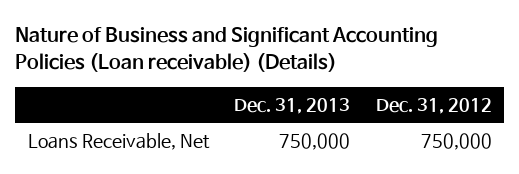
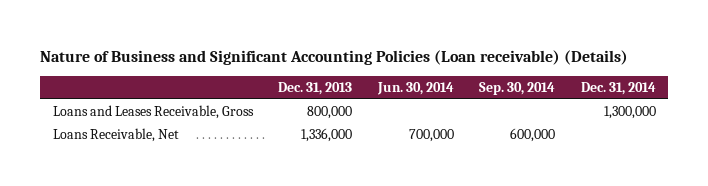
[375,97,492,114] Dec. 31, 2012 -> none
none -> [376,81,454,95] Jun. 30, 2014
none -> [479,81,556,95] Sep. 30, 2014
none -> [580,81,656,95] Dec. 31, 2014
none -> [52,105,254,120] Loans and Leases Receivable, Gross
[279,133,351,151] 750,000 -> [301,128,353,143] 1,336,000

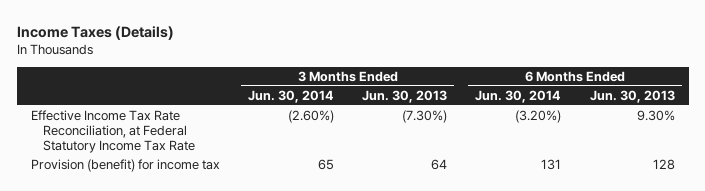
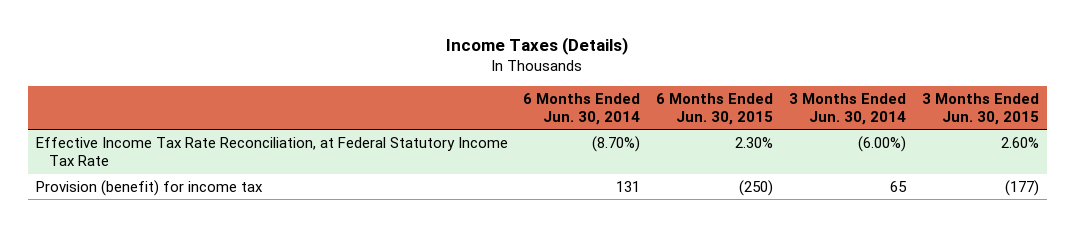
[362,89,448,103] Jun. 30, 2013 -> none
[589,89,675,103] Jun. 30, 2013 -> none
none -> [656,92,774,125] 6 Months Ended Jun. 30, 2015
none -> [921,92,1039,125] 3 Months Ended Jun. 30, 2015
[287,110,334,124] (2.60%) -> [857,135,906,152] (6.00%)
[515,110,562,124] (3.20%) -> [592,135,641,152] (8.70%)

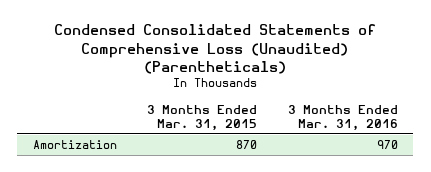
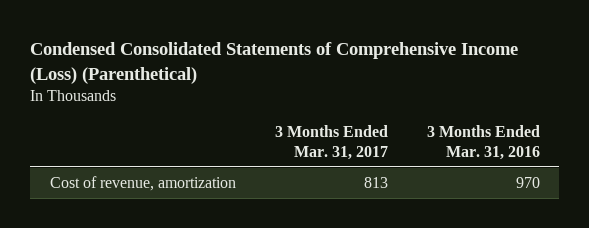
[54,24,377,74] Condensed Consolidated Statements of Comprehensive Loss (Unaudited) (Parentheticals) -> [30,42,519,84] Condensed Consolidated Statements of Comprehensive Income (Loss) (Parenthetical)
[147,104,258,132] 3 Months Ended Mar. 31, 2015 -> none
none -> [274,125,388,160] 3 Months Ended Mar. 31, 2017
[32,140,117,150] Amortization -> [49,176,236,192] Cost of revenue, amortization

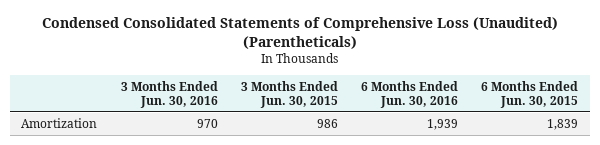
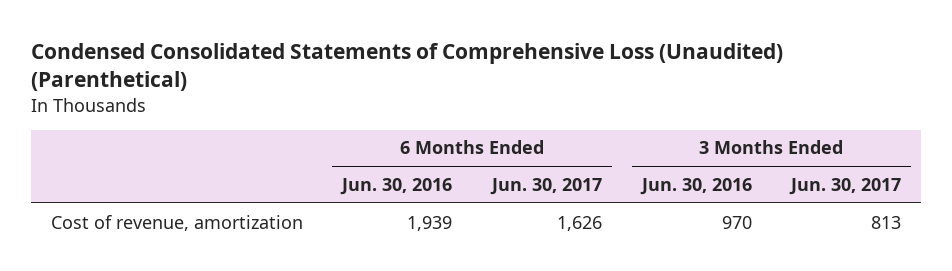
[41,17,558,50] Condensed Consolidated Statements of Comprehensive Loss (Unaudited) (Parentheticals) -> [30,42,783,92] Condensed Consolidated Statements of Comprehensive Loss (Unaudited) (Parenthetical)
[240,80,338,108] 3 Months Ended Jun. 30, 2015 -> none
[481,80,579,108] 6 Months Ended Jun. 30, 2015 -> none
none -> [489,177,602,195] Jun. 30, 2017
none -> [789,177,902,195] Jun. 30, 2017
[21,118,98,129] Amortization -> [50,214,303,231] Cost of revenue, amortization

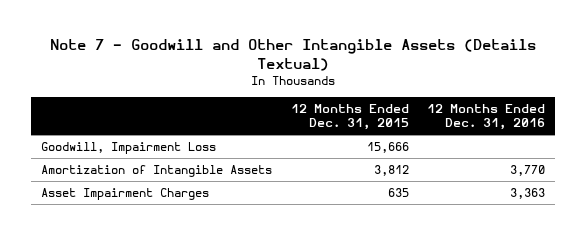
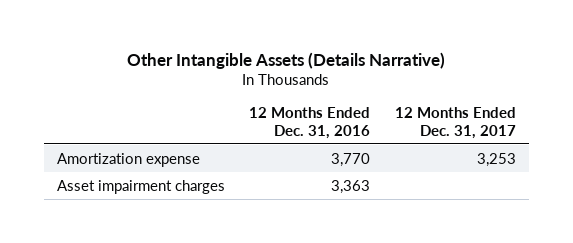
[50,39,537,71] Note 7 - Goodwill and Other Intangible Assets (Details Textual) -> [127,52,446,70] Other Intangible Assets (Details Narrative)
[290,104,409,131] 12 Months Ended Dec. 31, 2015 -> none
none -> [395,107,517,139] 12 Months Ended Dec. 31, 2017
[40,141,216,154] Goodwill, Impairment Loss -> none
[40,164,272,177] Amortization of Intangible Assets -> [56,152,200,167] Amortization expense
[40,187,209,200] Asset Impairment Charges -> [56,179,225,194] Asset impairment charges

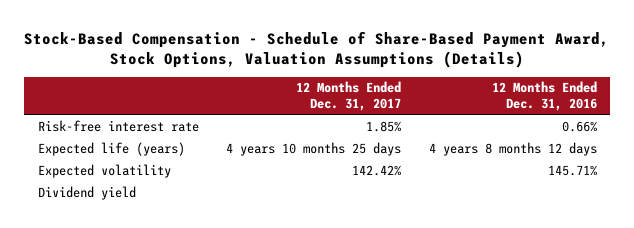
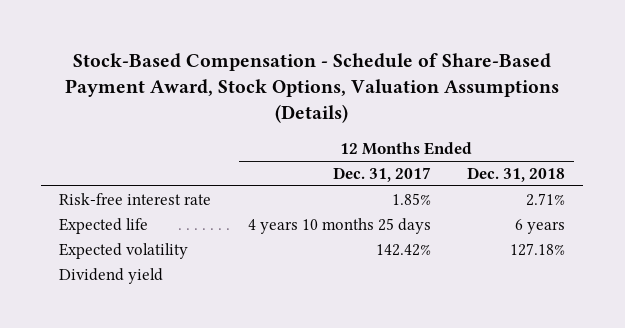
[491,81,597,112] 12 Months Ended Dec. 31, 2016 -> none
none -> [467,166,566,182] Dec. 31, 2018
[37,142,185,157] Expected life (years) -> [59,217,149,234] Expected life

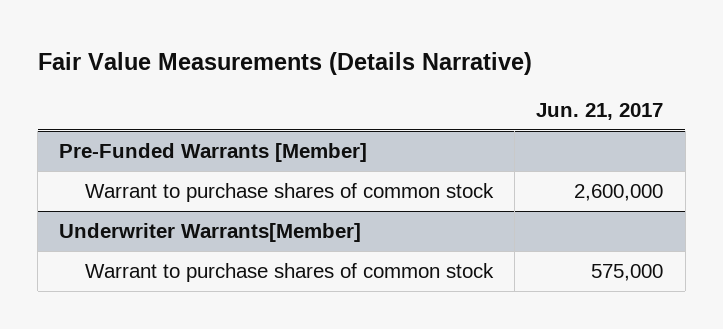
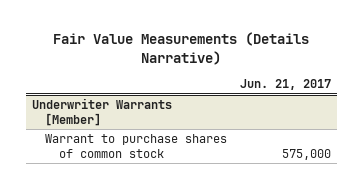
[59,142,368,162] Pre-Funded Warrants [Member] -> none
[85,182,495,202] Warrant to purchase shares of common stock -> none
[59,222,362,242] Underwriter Warrants[Member] -> [32,97,173,126] Underwriter Warrants [Member]

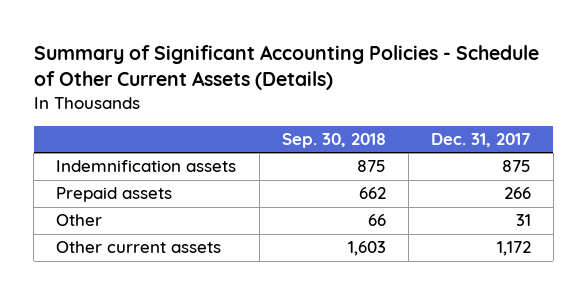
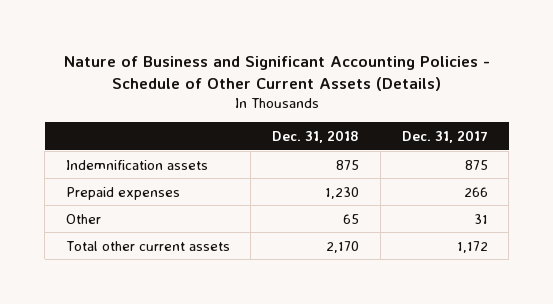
[33,45,539,91] Summary of Significant Accounting Policies - Schedule of Other Current Assets (Details) -> [63,55,490,91] Nature of Business and Significant Accounting Policies - Schedule of Other Current Assets (Details)
[281,133,386,149] Sep. 30, 2018 -> none
none -> [272,129,360,143] Dec. 31, 2018
[56,187,173,203] Prepaid assets -> [65,186,180,200] Prepaid expenses
[56,241,222,254] Other current assets -> [65,240,230,251] Total other current assets

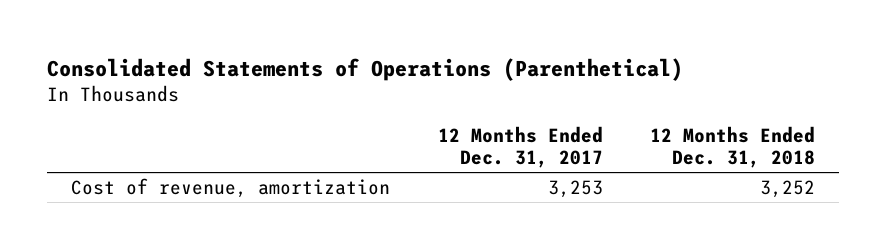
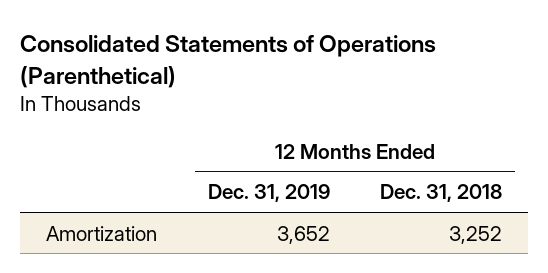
[437,125,603,169] 12 Months Ended Dec. 31, 2017 -> none
none -> [207,184,330,203] Dec. 31, 2019
[70,178,390,199] Cost of revenue, amortization -> [45,225,157,241] Amortization

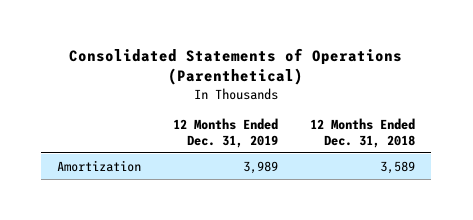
[276,225,330,244] 3,652 -> [243,160,279,174] 3,989
[449,225,503,244] 3,252 -> [380,160,416,174] 3,589

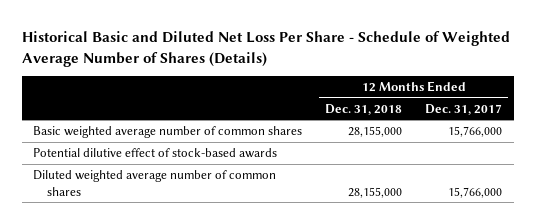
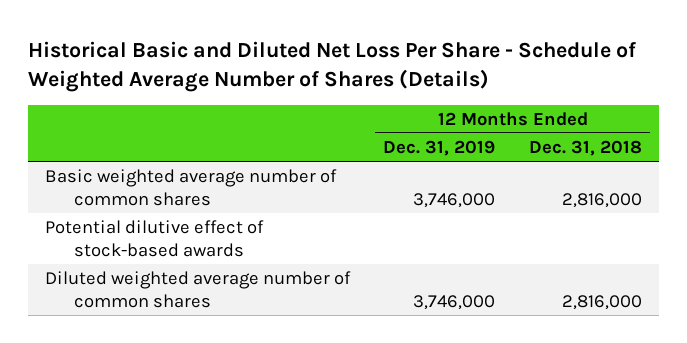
[425,103,503,115] Dec. 31, 2017 -> none
none -> [383,139,496,156] Dec. 31, 2019
[348,126,403,138] 28,155,000 -> [561,192,642,208] 2,816,000
[348,186,403,198] 28,155,000 -> [561,294,642,310] 2,816,000

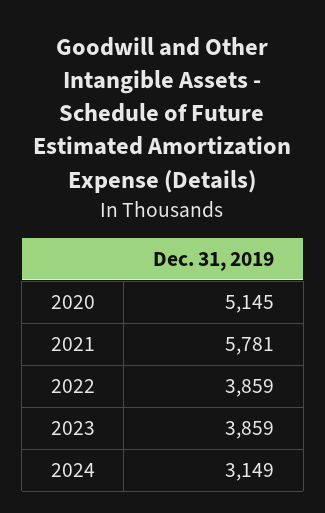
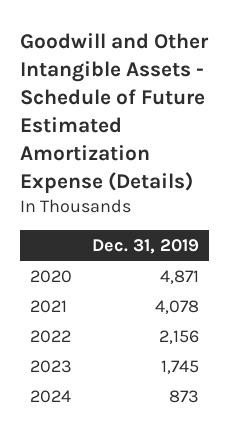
[225,294,275,313] 5,145 -> [159,269,199,284] 4,871
[225,336,275,355] 5,781 -> [154,299,199,314] 4,078
[225,378,275,397] 3,859 -> [158,329,199,344] 2,156
[225,420,275,439] 3,859 -> [160,359,199,374] 1,745
[225,462,275,481] 3,149 -> [168,389,199,403] 873

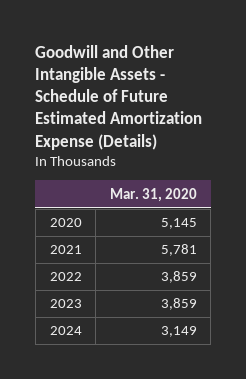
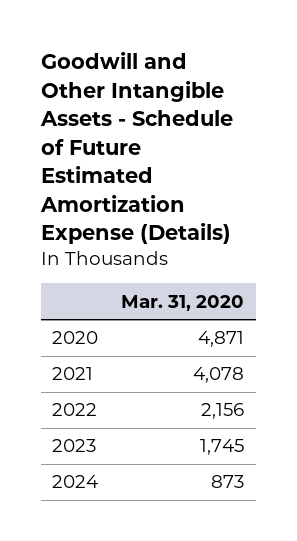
[160,218,197,230] 5,145 -> [198,331,245,348] 4,871
[160,244,197,257] 5,781 -> [193,367,245,384] 4,078
[160,271,197,284] 3,859 -> [201,403,245,420] 2,156
[160,298,197,311] 3,859 -> [200,439,245,456] 1,745
[160,326,197,338] 3,149 -> [211,475,245,489] 873

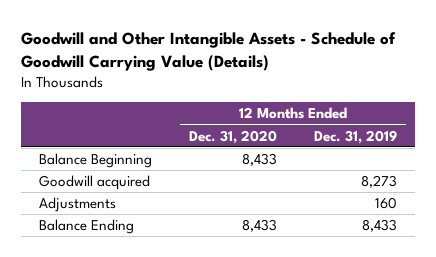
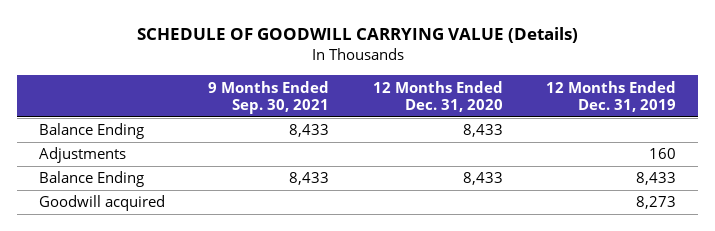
[20,32,396,72] Goodwill and Other Intangible Assets - Schedule of Goodwill Carrying Value (Details) -> [136,27,578,44] SCHEDULE OF GOODWILL CARRYING VALUE (Details)
none -> [208,80,330,114] 9 Months Ended Sep. 30, 2021
[39,153,153,169] Balance Beginning -> [39,123,145,140] Balance Ending
[39,175,151,191] Goodwill acquired -> [39,195,166,212] Goodwill acquired

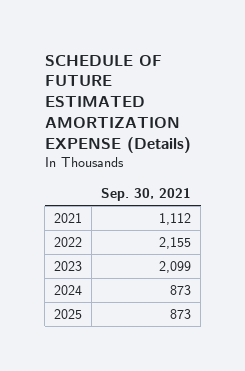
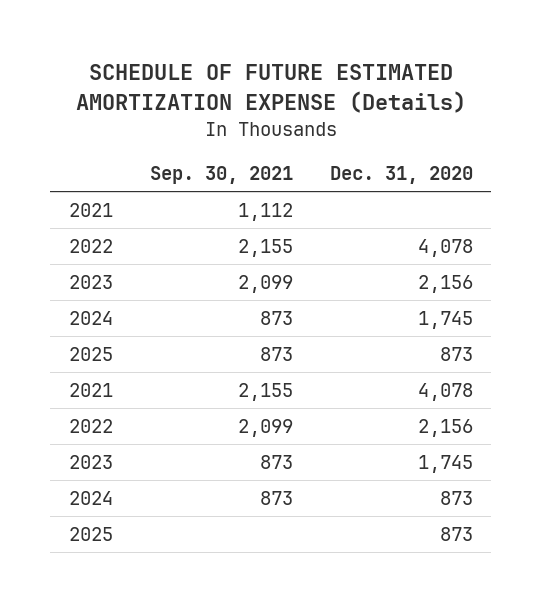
none -> [329,166,473,185] Dec. 31, 2020
none -> [68,383,113,398] 2021
none -> [68,419,113,434] 2022
none -> [68,455,113,470] 2023
none -> [68,491,113,506] 2024
none -> [68,527,113,542] 2025

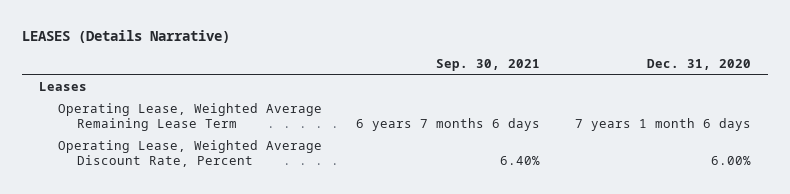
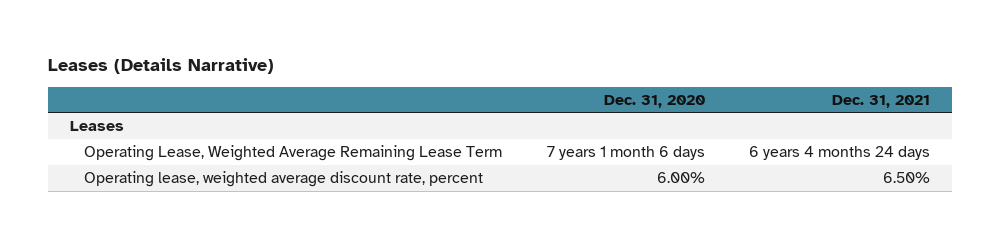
[21,29,230,43] LEASES (Details Narrative) -> [47,58,274,75] Leases (Details Narrative)
[436,59,541,72] Sep. 30, 2021 -> none
none -> [831,94,930,108] Dec. 31, 2021
[57,140,322,168] Operating Lease, Weighted Average Discount Rate, Percent -> [84,170,484,187] Operating lease, weighted average discount rate, percent

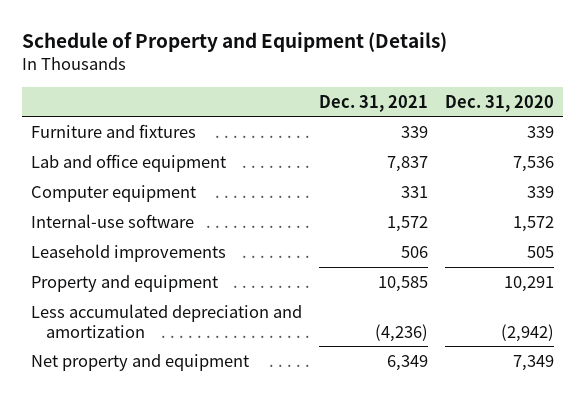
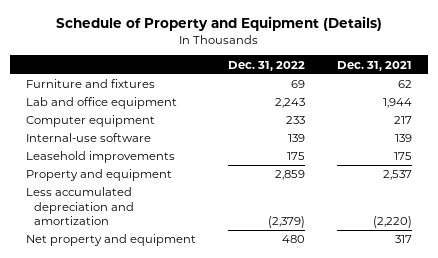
[445,94,555,112] Dec. 31, 2020 -> none
none -> [228,60,306,71] Dec. 31, 2022
[400,125,428,138] 339 -> [398,80,413,89] 62
[386,155,428,172] 7,837 -> [383,98,413,109] 1,944
[400,185,428,198] 331 -> [394,116,413,125] 217
[386,215,428,232] 1,572 -> [395,134,413,143] 139
[400,245,428,258] 506 -> [394,152,413,161] 175
[377,275,428,292] 10,585 -> [383,170,413,181] 2,537
[374,323,428,342] (4,236) -> [373,216,413,229] (2,220)
[386,354,428,371] 6,349 -> [395,235,413,244] 317

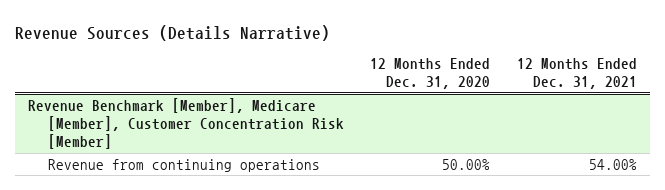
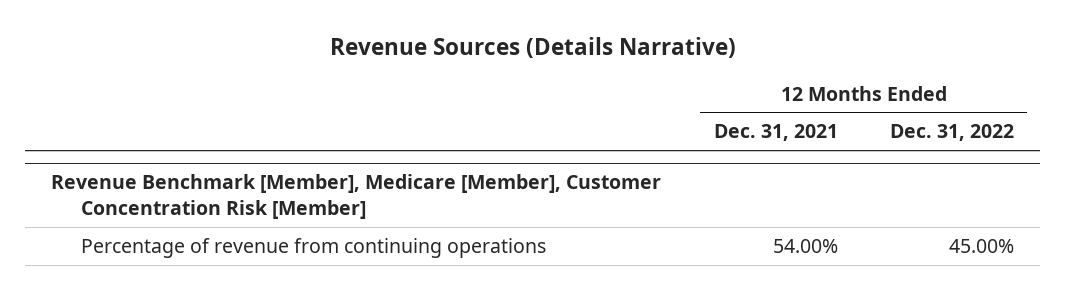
[370,58,491,90] 12 Months Ended Dec. 31, 2020 -> none
none -> [889,124,1014,142] Dec. 31, 2022
[47,158,320,172] Revenue from continuing operations -> [81,237,547,258] Percentage of revenue from continuing operations

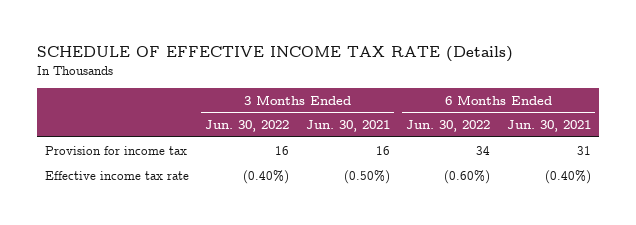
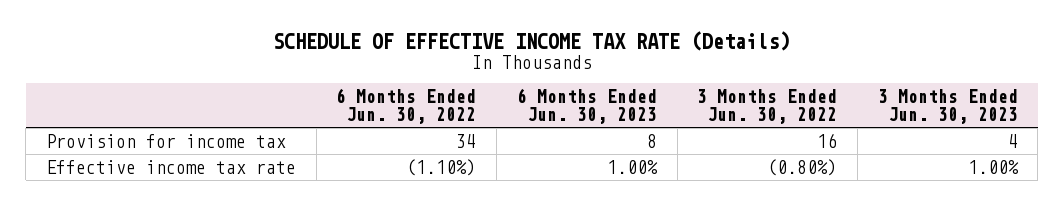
[305,120,390,133] Jun. 30, 2021 -> none
[506,120,591,133] Jun. 30, 2021 -> none
none -> [516,88,657,125] 6 Months Ended Jun. 30, 2023
none -> [877,89,1018,125] 3 Months Ended Jun. 30, 2023
[243,169,290,184] (0.40%) -> [767,158,838,176] (0.80%)
[444,169,491,184] (0.60%) -> [406,158,477,176] (1.10%)

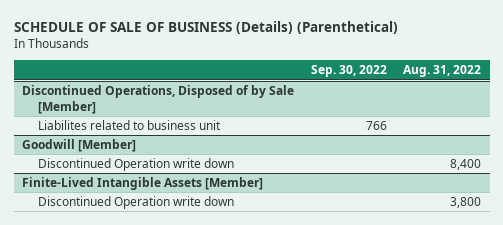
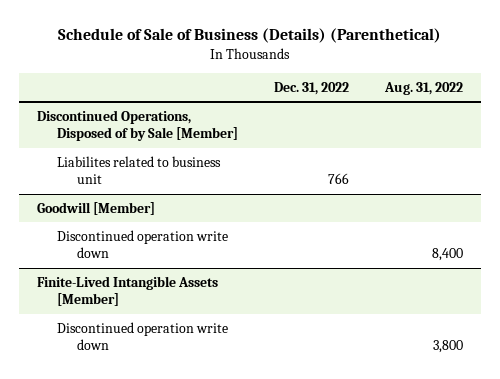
[13,21,398,35] SCHEDULE OF SALE OF BUSINESS (Details) (Parenthetical) -> [57,28,441,44] Schedule of Sale of Business (Details) (Parenthetical)
[310,65,387,78] Sep. 30, 2022 -> none
none -> [274,81,350,95] Dec. 31, 2022
[37,158,234,172] Discontinued Operation write down -> [57,229,229,259] Discontinued operation write down
[37,196,234,210] Discontinued Operation write down -> [57,321,229,351] Discontinued operation write down

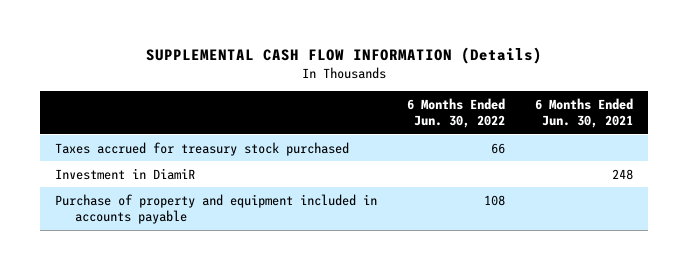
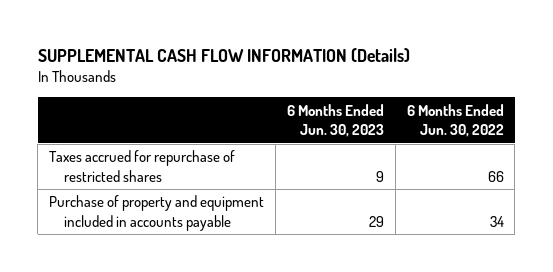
[534,97,633,129] 6 Months Ended Jun. 30, 2021 -> none
none -> [286,103,384,138] 6 Months Ended Jun. 30, 2023
[54,167,195,180] Investment in DiamiR -> none
[54,141,349,156] Taxes accrued for treasury stock purchased -> [49,150,236,182] Taxes accrued for repurchase of restricted shares
[483,194,505,206] 108 -> [489,215,504,227] 34

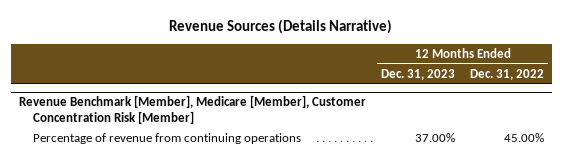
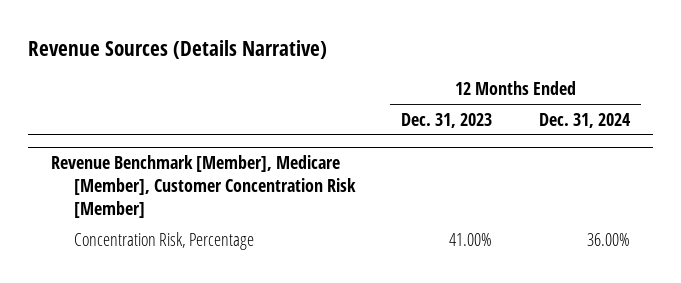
[470,68,545,80] Dec. 31, 2022 -> none
none -> [538,112,631,128] Dec. 31, 2024
[32,133,301,145] Percentage of revenue from continuing operations -> none
none -> [73,231,254,250] Concentration Risk, Percentage

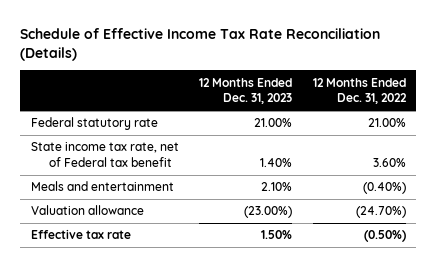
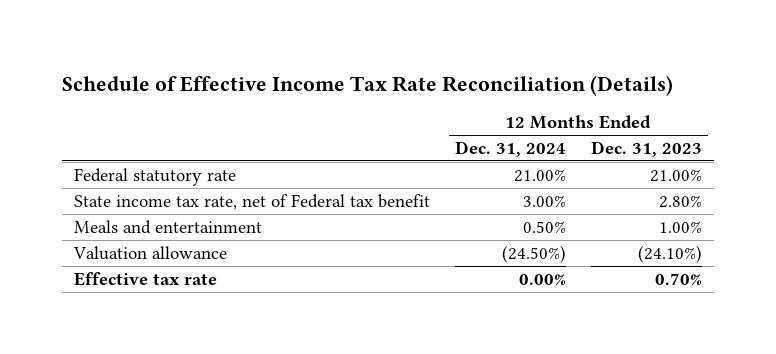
[313,77,408,105] 12 Months Ended Dec. 31, 2022 -> none
none -> [455,141,567,158] Dec. 31, 2024
[260,158,293,168] 1.40% -> [658,194,702,208] 2.80%
[261,182,293,192] 2.10% -> [658,220,702,233] 1.00%
[244,206,293,219] (23.00%) -> [637,244,702,263] (24.10%)
[261,230,293,240] 1.50% -> [654,272,702,285] 0.70%

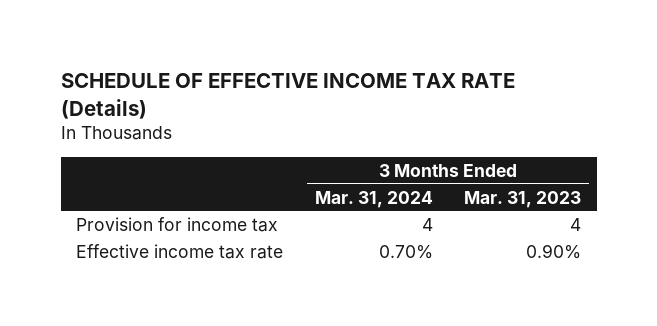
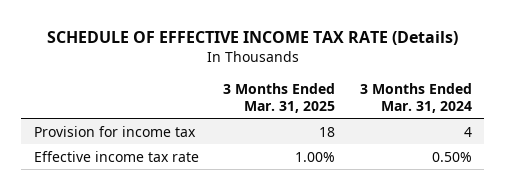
[463,190,581,208] Mar. 31, 2023 -> none
none -> [223,82,336,113] 3 Months Ended Mar. 31, 2025
[378,244,433,259] 0.70% -> [431,151,472,162] 0.50%

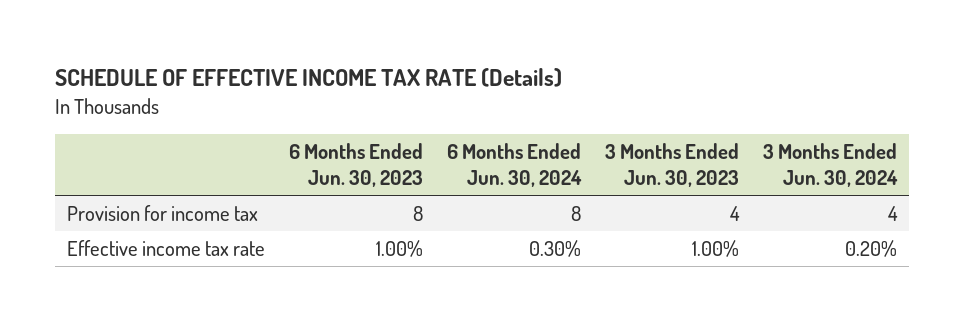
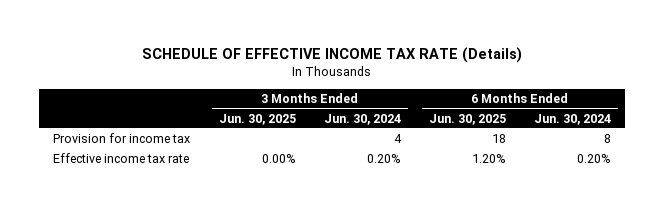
[288,143,423,188] 6 Months Ended Jun. 30, 2023 -> none
[605,143,740,188] 3 Months Ended Jun. 30, 2023 -> none
none -> [218,113,296,125] Jun. 30, 2025
none -> [429,113,507,125] Jun. 30, 2025
[529,239,582,257] 0.30% -> [577,154,612,164] 0.20%

